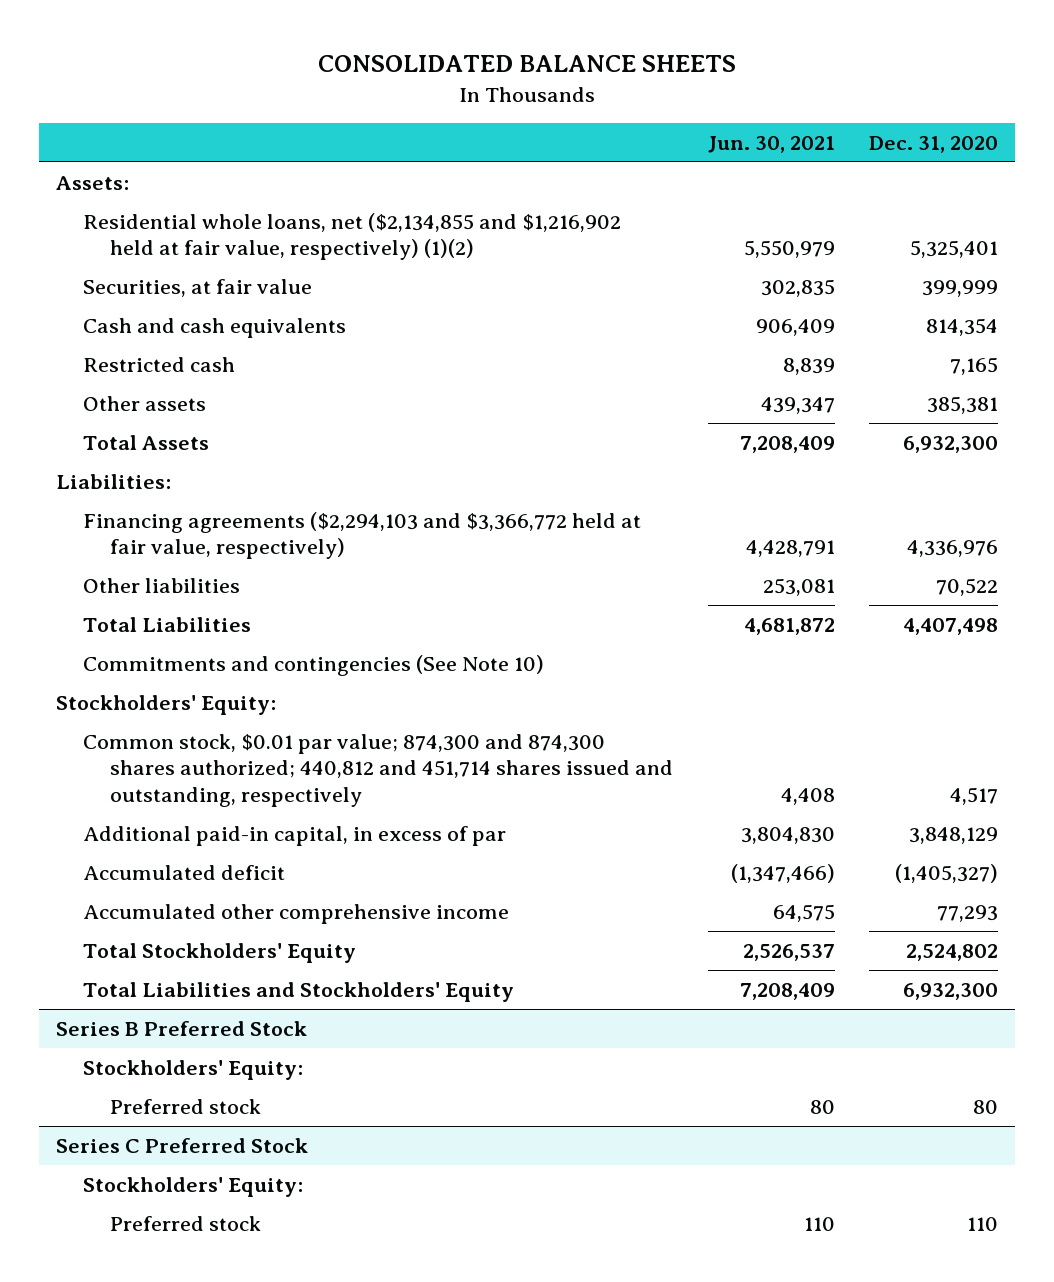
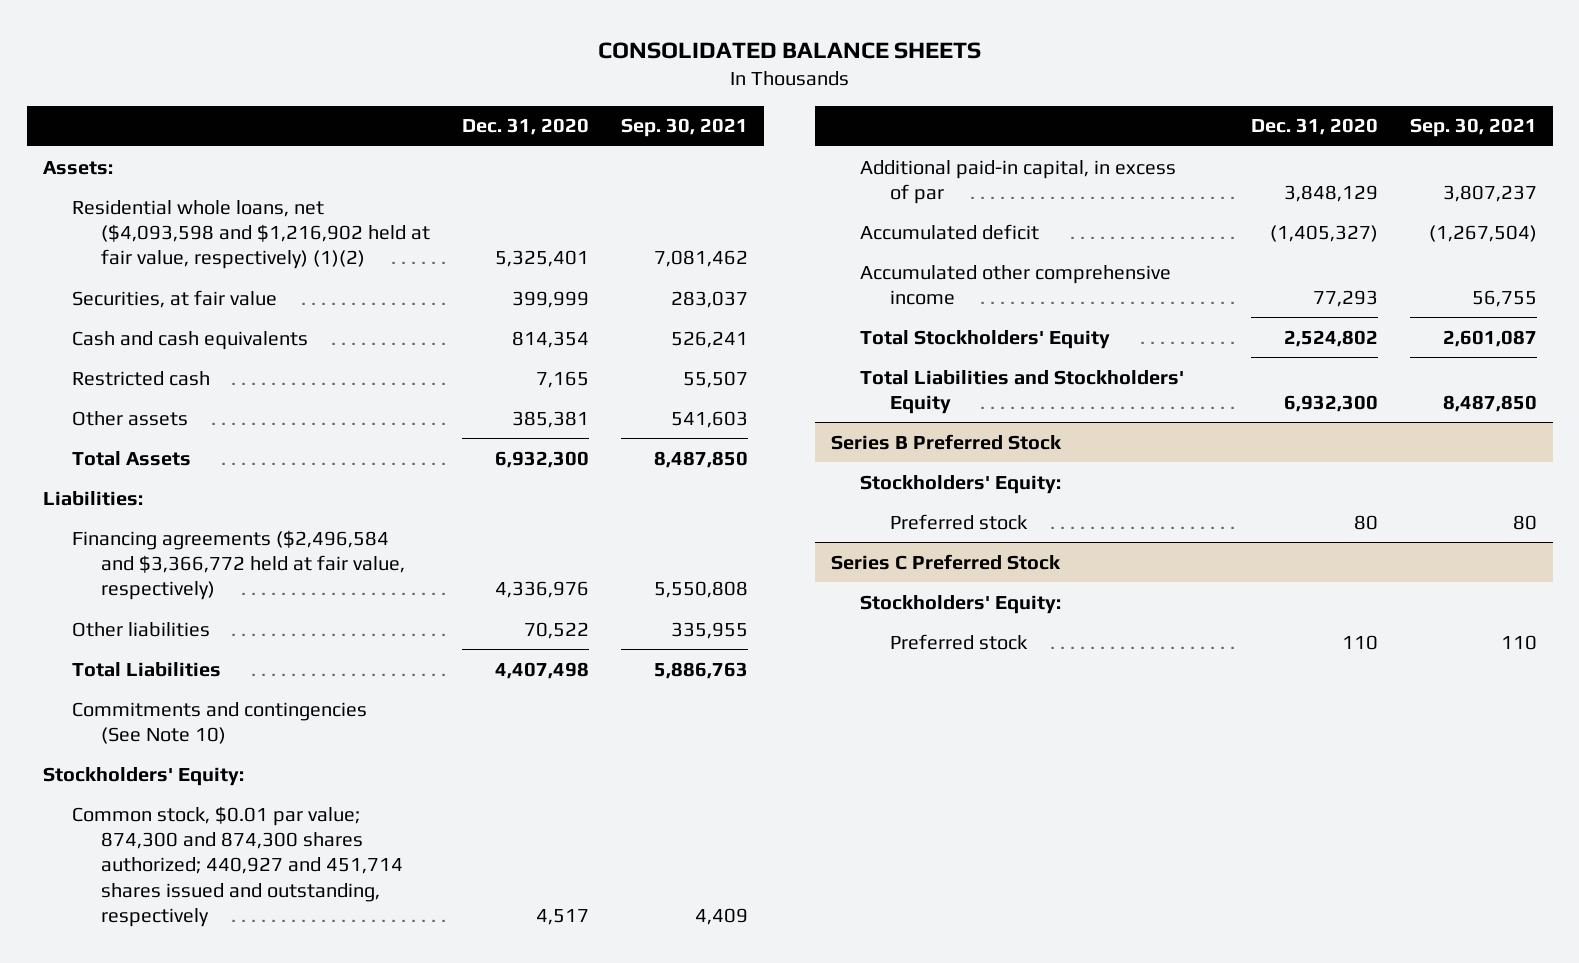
[707,135,835,153] Jun. 30, 2021 -> none
none -> [621,118,749,138] Sep. 30, 2021
[83,212,622,261] Residential whole loans, net ($2,134,855 and $1,216,902 held at fair value, respectively) (1)(2) -> [72,199,431,270] Residential whole loans, net ($4,093,598 and $1,216,902 held at fair value, respectively) (1)(2)
[83,511,642,560] Financing agreements ($2,294,103 and $3,366,772 held at fair value, respectively) -> [72,529,406,601] Financing agreements ($2,496,584 and $3,366,772 held at fair value, respectively)
[83,733,673,807] Common stock, $0.01 par value; 874,300 and 874,300 shares authorized; 440,812 and 451,714 shares issued and outstanding, respectively -> [72,805,404,928] Common stock, $0.01 par value; 874,300 and 874,300 shares authorized; 440,927 and 451,714 shares issued and outstanding, respectively

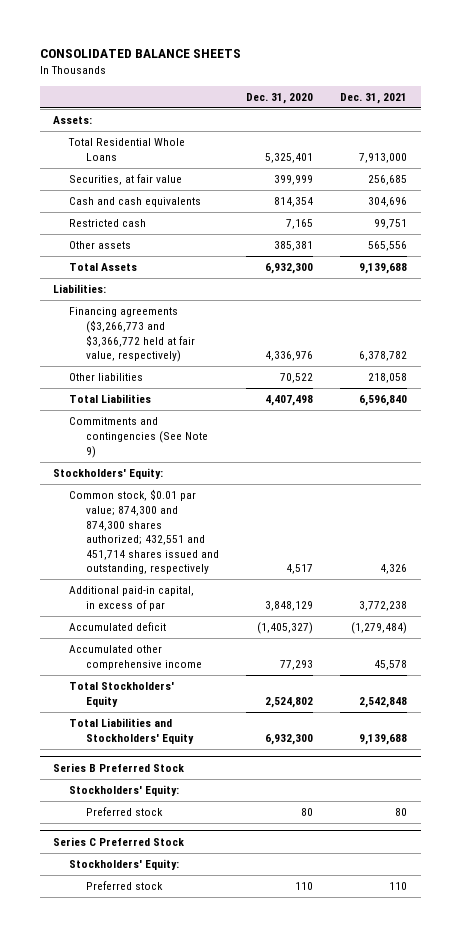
[621,118,749,138] Sep. 30, 2021 -> none
none -> [339,92,407,104] Dec. 31, 2021
[72,199,431,270] Residential whole loans, net ($4,093,598 and $1,216,902 held at fair value, respectively) (1)(2) -> [68,138,186,162] Total Residential Whole Loans
[72,529,406,601] Financing agreements ($2,496,584 and $3,366,772 held at fair value, respectively) -> [69,307,195,363] Financing agreements ($3,266,773 and $3,366,772 held at fair value, respectively)
[72,701,368,744] Commitments and contingencies (See Note 10) -> [69,417,208,458] Commitments and contingencies (See Note 9)
[72,805,404,928] Common stock, $0.01 par value; 874,300 and 874,300 shares authorized; 440,927 and 451,714 shares issued and outstanding, respectively -> [69,489,219,575] Common stock, $0.01 par value; 874,300 and 874,300 shares authorized; 432,551 and 451,714 shares issued and outstanding, respectively

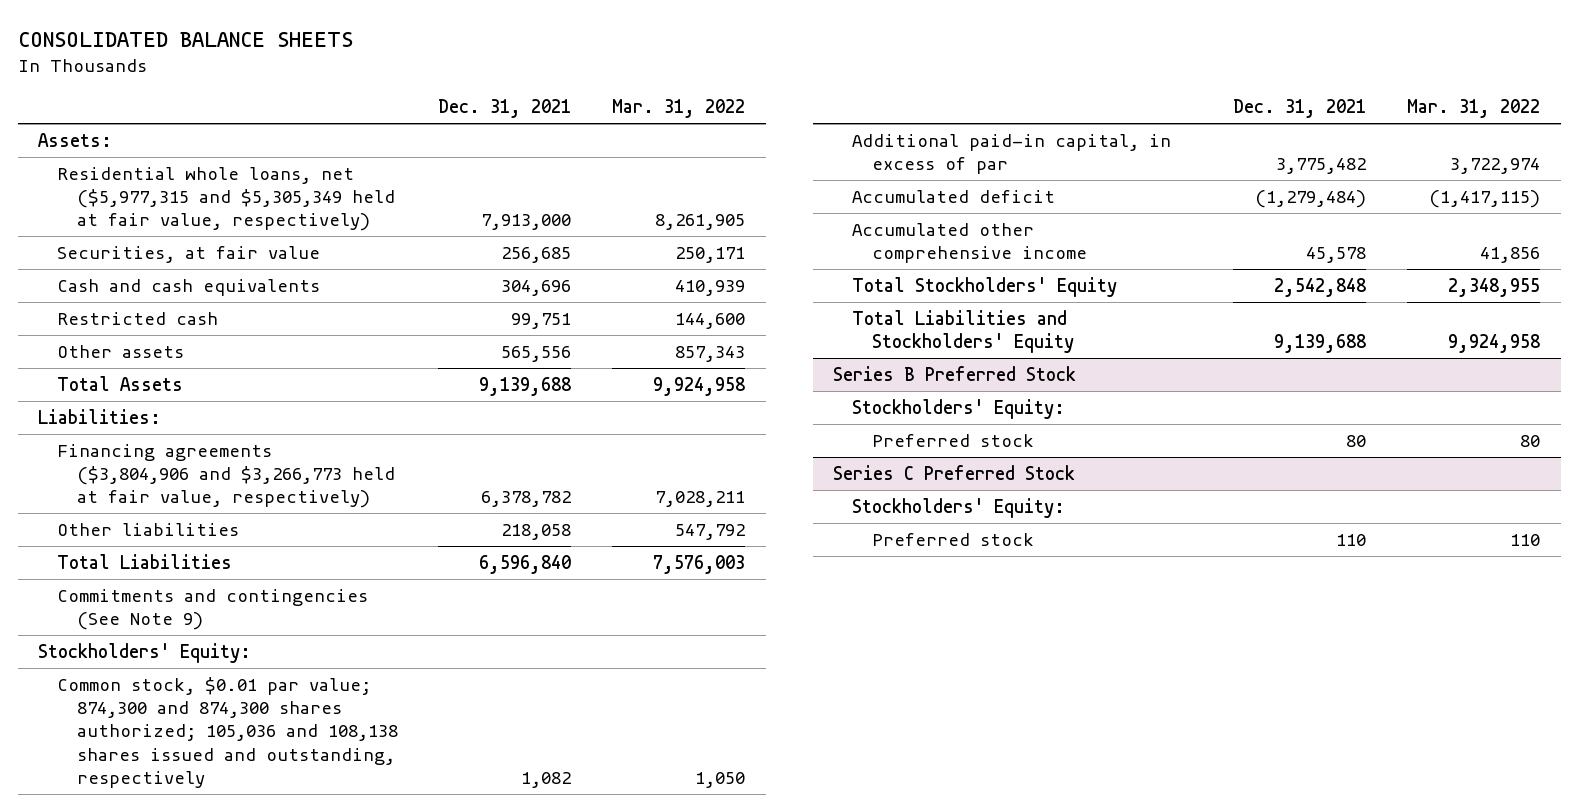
[245,92,313,104] Dec. 31, 2020 -> none
none -> [612,99,746,119] Mar. 31, 2022
[68,138,186,162] Total Residential Whole Loans -> [57,166,395,232] Residential whole loans, net ($5,977,315 and $5,305,349 held at fair value, respectively)
[69,307,195,363] Financing agreements ($3,266,773 and $3,366,772 held at fair value, respectively) -> [57,443,395,509] Financing agreements ($3,804,906 and $3,266,773 held at fair value, respectively)
[69,489,219,575] Common stock, $0.01 par value; 874,300 and 874,300 shares authorized; 432,551 and 451,714 shares issued and outstanding, respectively -> [57,676,398,788] Common stock, $0.01 par value; 874,300 and 874,300 shares authorized; 105,036 and 108,138 shares issued and outstanding, respectively
[379,564,407,575] 4,326 -> [521,771,572,788] 1,082
[358,601,407,612] 3,772,238 -> [1276,158,1367,175] 3,775,482

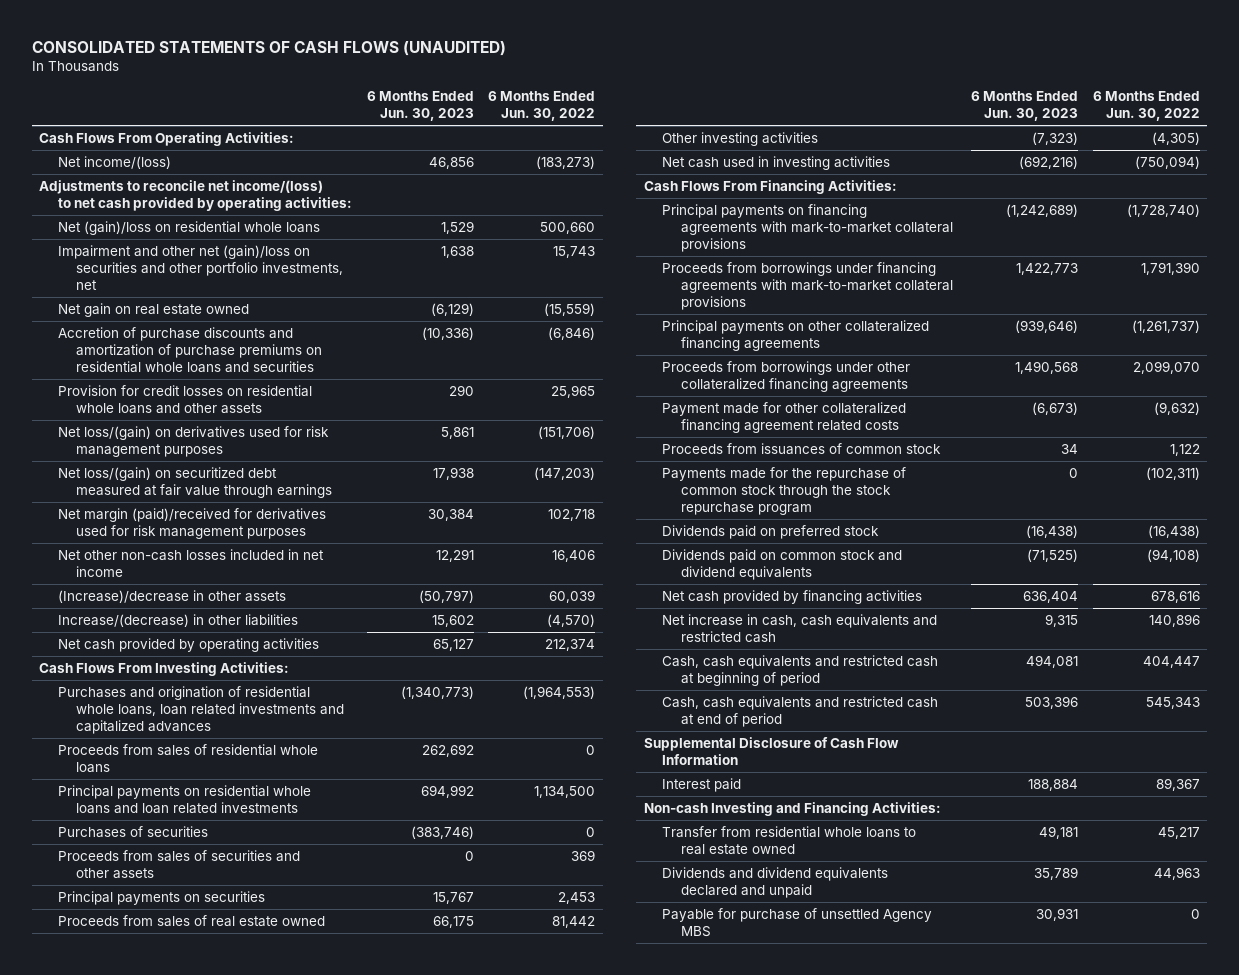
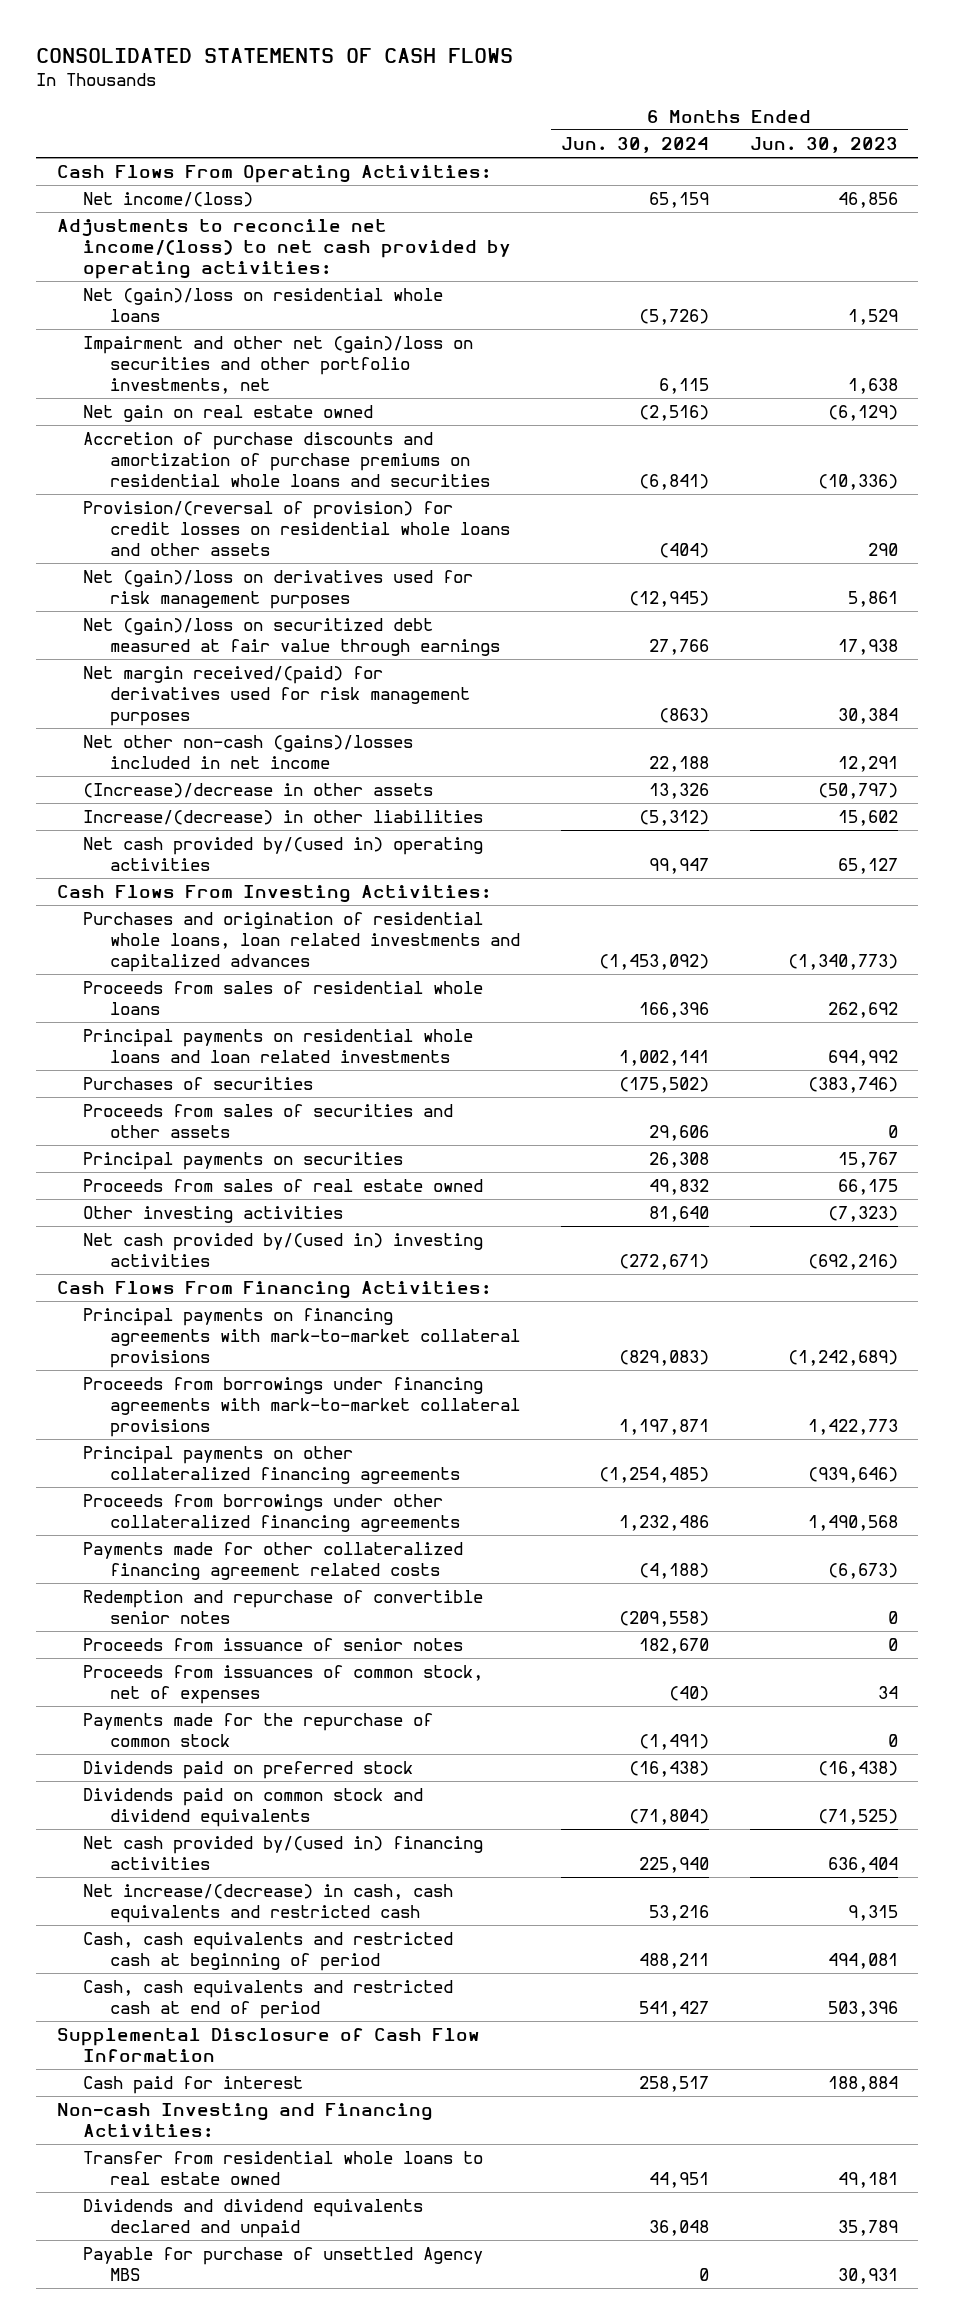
[31,40,506,56] CONSOLIDATED STATEMENTS OF CASH FLOWS (UNAUDITED) -> [36,47,514,63] CONSOLIDATED STATEMENTS OF CASH FLOWS
[488,90,596,122] 6 Months Ended Jun. 30, 2022 -> none
none -> [560,136,709,153] Jun. 30, 2024
[57,384,312,415] Provision for credit losses on residential whole loans and other assets -> [83,501,510,556] Provision/(reversal of provision) for credit losses on residential whole loans and other assets
[57,425,329,458] Net loss/(gain) on derivatives used for risk management purposes -> [83,570,474,609] Net (gain)/loss on derivatives used for risk management purposes
[57,466,333,499] Net loss/(gain) on securitized debt measured at fair value through earnings -> [83,618,500,656] Net (gain)/loss on securitized debt measured at fair value through earnings
[57,507,326,540] Net margin (paid)/received for derivatives used for risk management purposes -> [83,666,470,726] Net margin received/(paid) for derivatives used for risk management purposes
[57,548,324,578] Net other non-cash losses included in net income -> [83,735,414,769] Net other non-cash (gains)/losses included in net income
[57,637,319,652] Net cash provided by operating activities -> [83,837,484,871] Net cash provided by/(used in) operating activities
[662,155,891,170] Net cash used in investing activities -> [83,1233,484,1267] Net cash provided by/(used in) investing activities
[662,401,907,434] Payment made for other collateralized financing agreement related costs -> [83,1542,464,1580] Payments made for other collateralized financing agreement related costs
none -> [83,1590,484,1624] Redemption and repurchase of convertible senior notes
none -> [83,1638,464,1652] Proceeds from issuance of senior notes
[662,442,942,455] Proceeds from issuances of common stock -> [83,1665,484,1704] Proceeds from issuances of common stock, net of expenses
[662,466,907,516] Payments made for the repurchase of common stock through the stock repurchase program -> [83,1713,434,1747] Payments made for the repurchase of common stock
[662,589,923,604] Net cash provided by financing activities -> [83,1836,484,1870] Net cash provided by/(used in) financing activities
[662,613,938,644] Net increase in cash, cash equivalents and restricted cash -> [83,1884,454,1923] Net increase/(decrease) in cash, cash equivalents and restricted cash
[662,777,742,792] Interest paid -> [83,2076,304,2095] Cash paid for interest

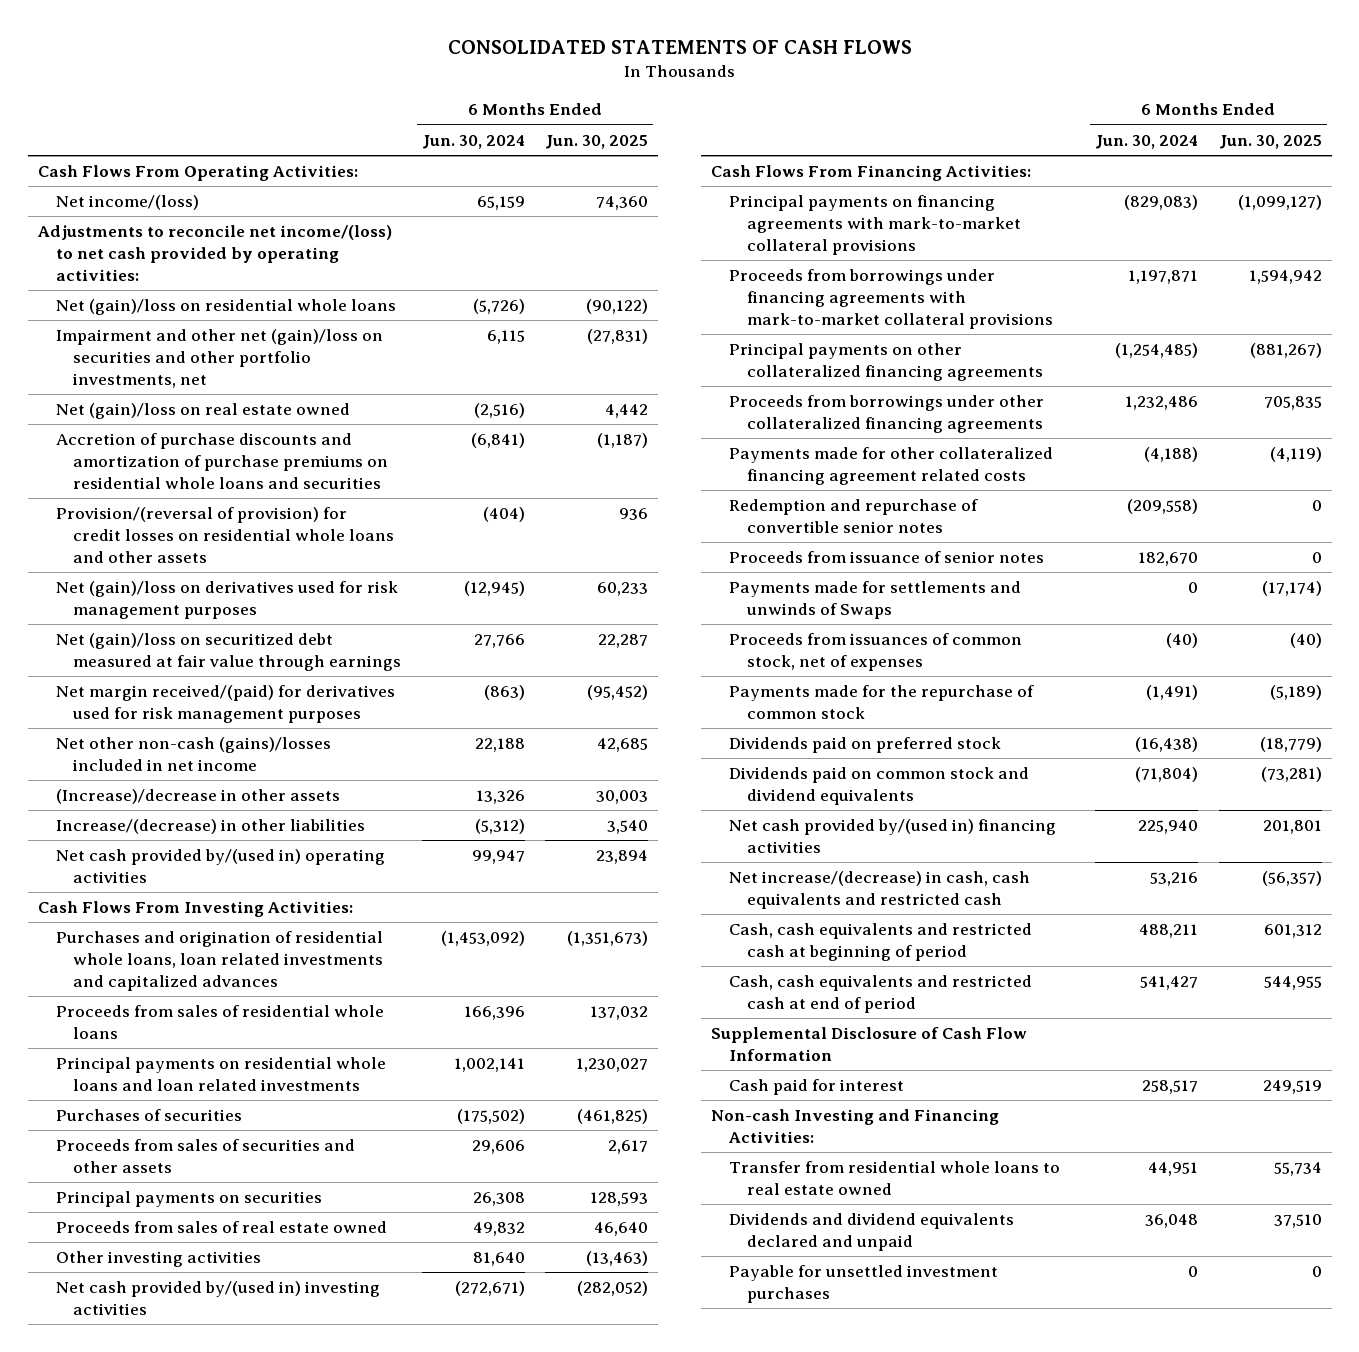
[749,136,898,153] Jun. 30, 2023 -> none
none -> [545,134,649,149] Jun. 30, 2025
[83,405,374,423] Net gain on real estate owned -> [55,403,350,420] Net (gain)/loss on real estate owned
none -> [729,581,1022,620] Payments made for settlements and unwinds of Swaps
[83,2247,484,2281] Payable for purchase of unsettled Agency MBS -> none
none -> [729,1265,999,1304] Payable for unsettled investment purchases

